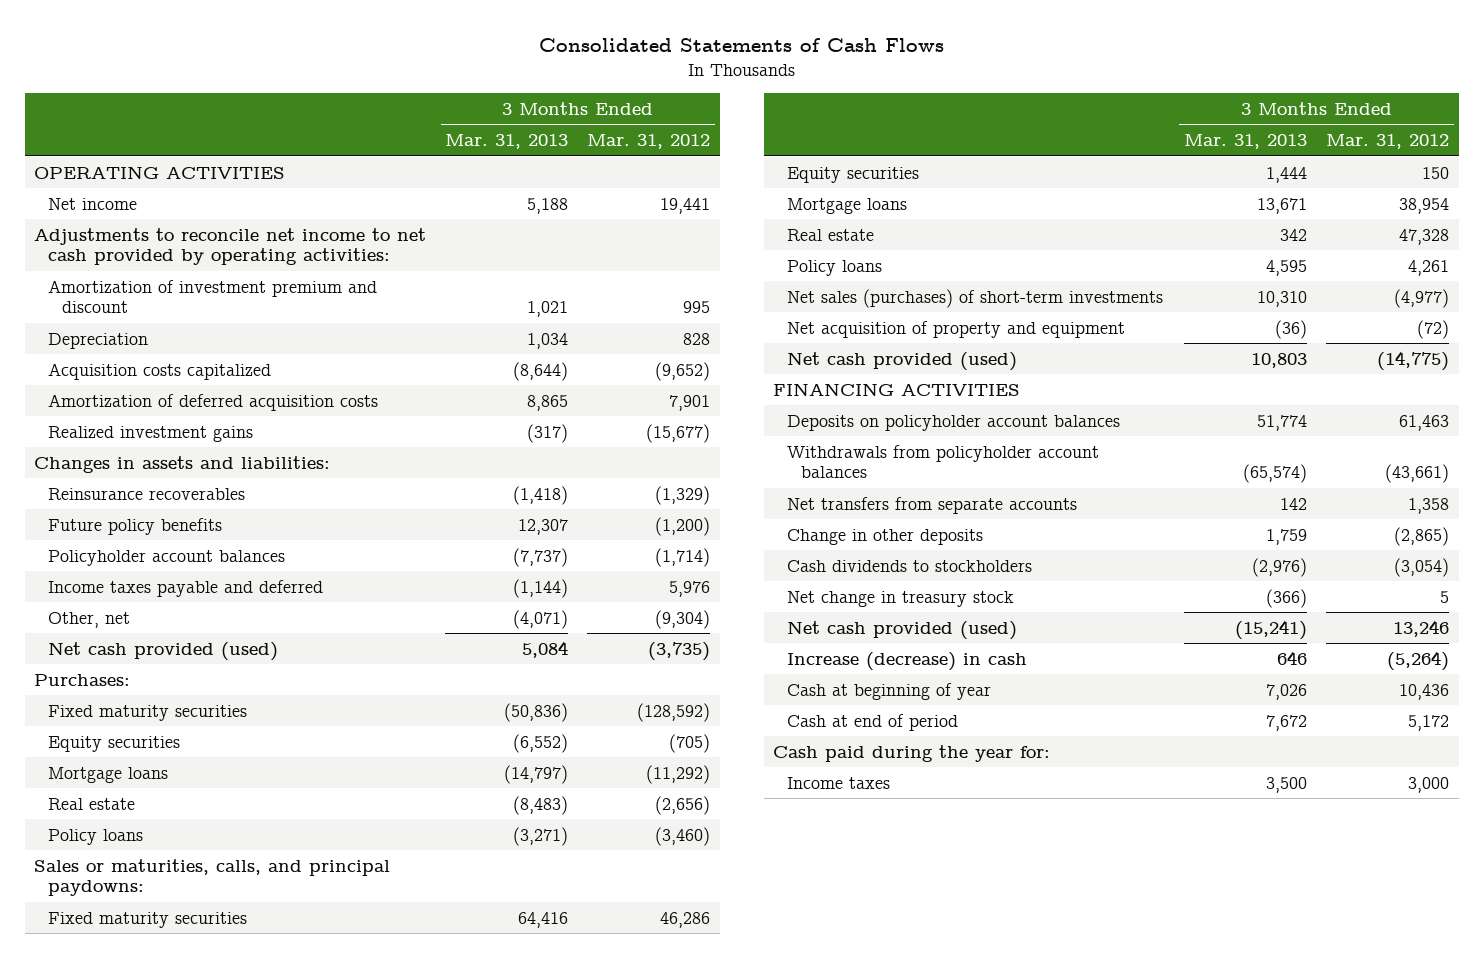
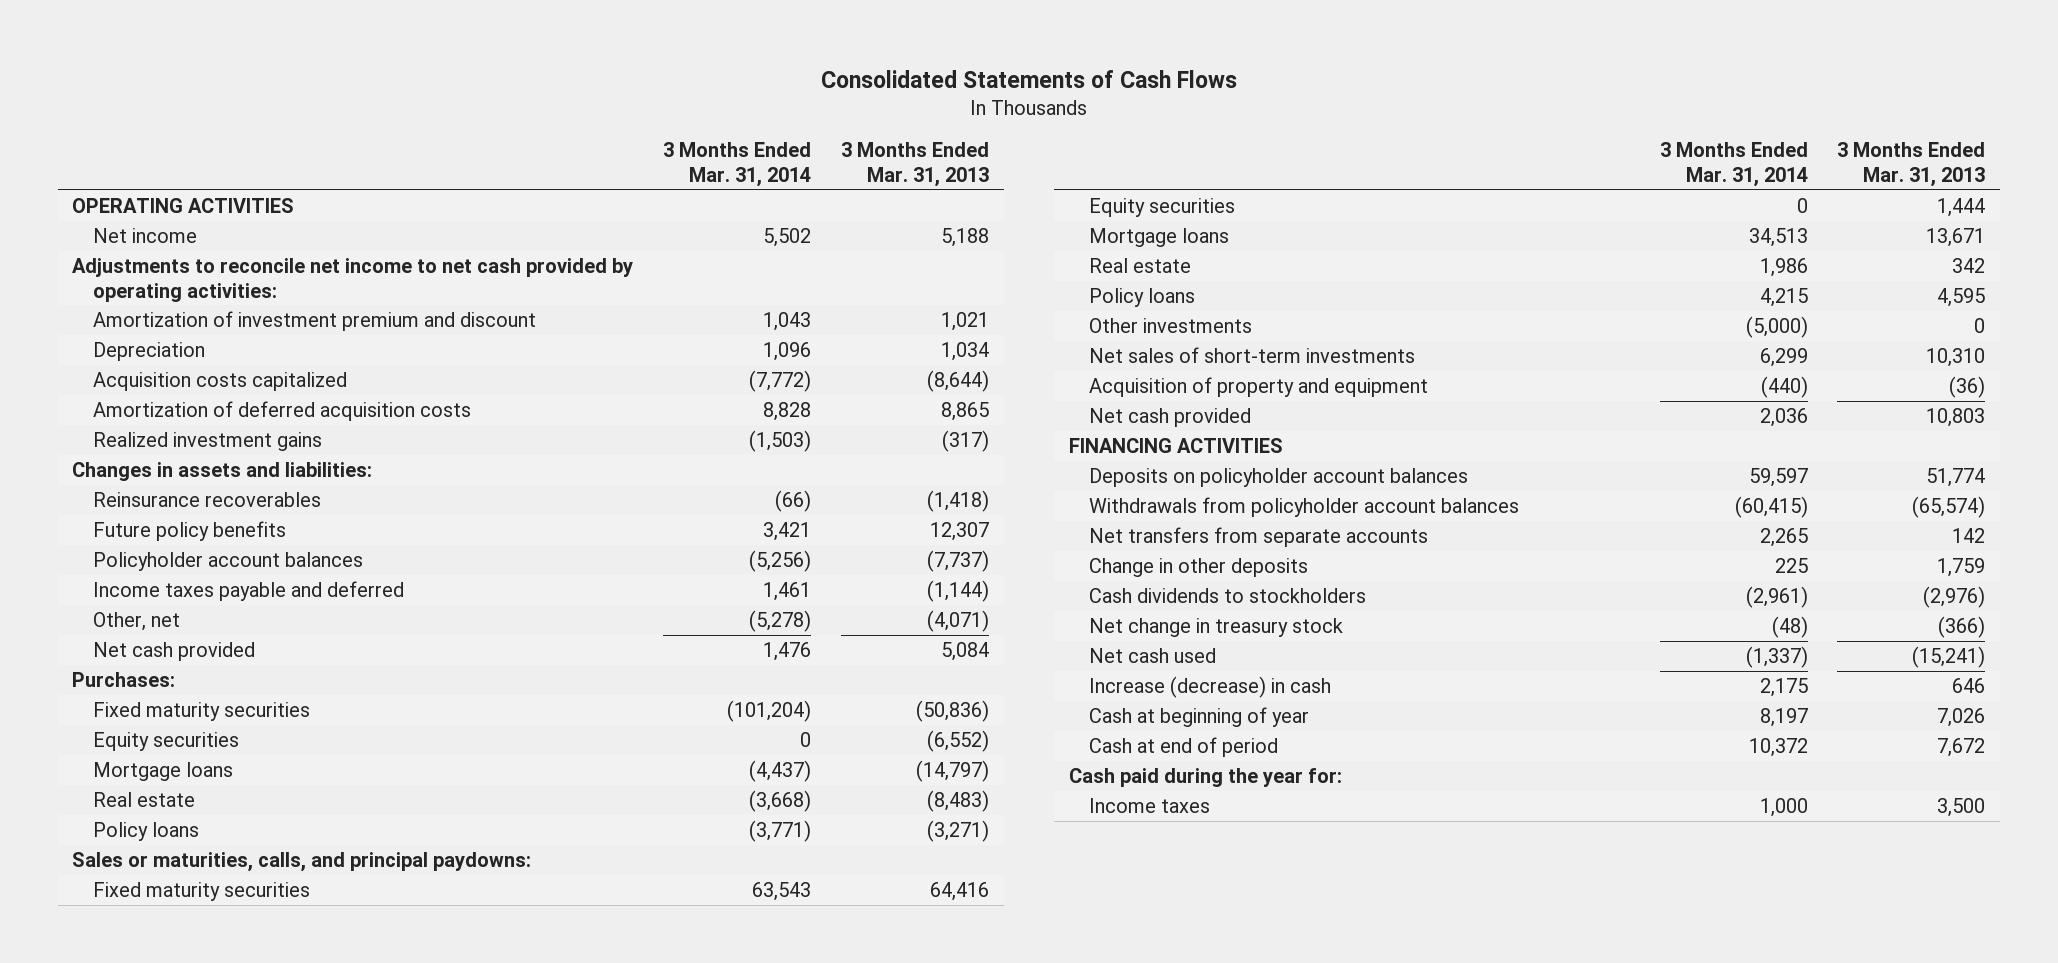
[587,134,711,150] Mar. 31, 2012 -> none
none -> [663,142,812,187] 3 Months Ended Mar. 31, 2014
[48,641,279,661] Net cash provided (used) -> [93,641,256,661] Net cash provided
none -> [1089,317,1253,333] Other investments
[787,288,1164,308] Net sales (purchases) of short-term investments -> [1089,346,1416,363] Net sales of short-term investments
[787,320,1126,338] Net acquisition of property and equipment -> [1089,376,1429,397] Acquisition of property and equipment
[787,351,1018,371] Net cash provided (used) -> [1089,407,1252,427] Net cash provided
[787,620,1018,640] Net cash provided (used) -> [1089,647,1217,663] Net cash used

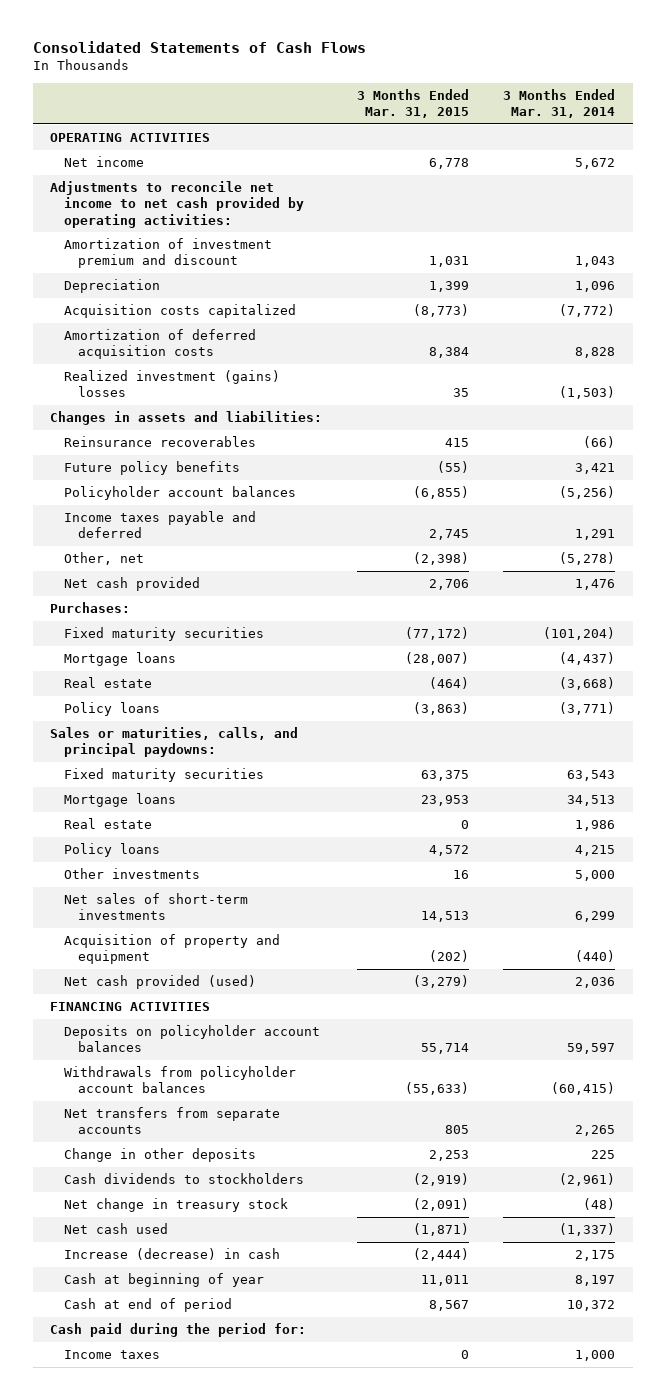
[841,142,990,187] 3 Months Ended Mar. 31, 2013 -> none
none -> [356,88,469,118] 3 Months Ended Mar. 31, 2015
[763,227,812,247] 5,502 -> [575,158,616,170] 5,672
[93,431,323,451] Realized investment gains -> [64,370,281,398] Realized investment (gains) losses
[763,581,812,601] 1,461 -> [575,529,616,541] 1,291
[93,731,240,751] Equity securities -> none
[1089,197,1236,217] Equity securities -> none
[1745,315,1808,338] (5,000) -> [575,870,616,882] 5,000
[1089,407,1252,427] Net cash provided -> [64,975,257,990] Net cash provided (used)
[1068,767,1342,787] Cash paid during the year for: -> [50,1323,307,1338] Cash paid during the period for:

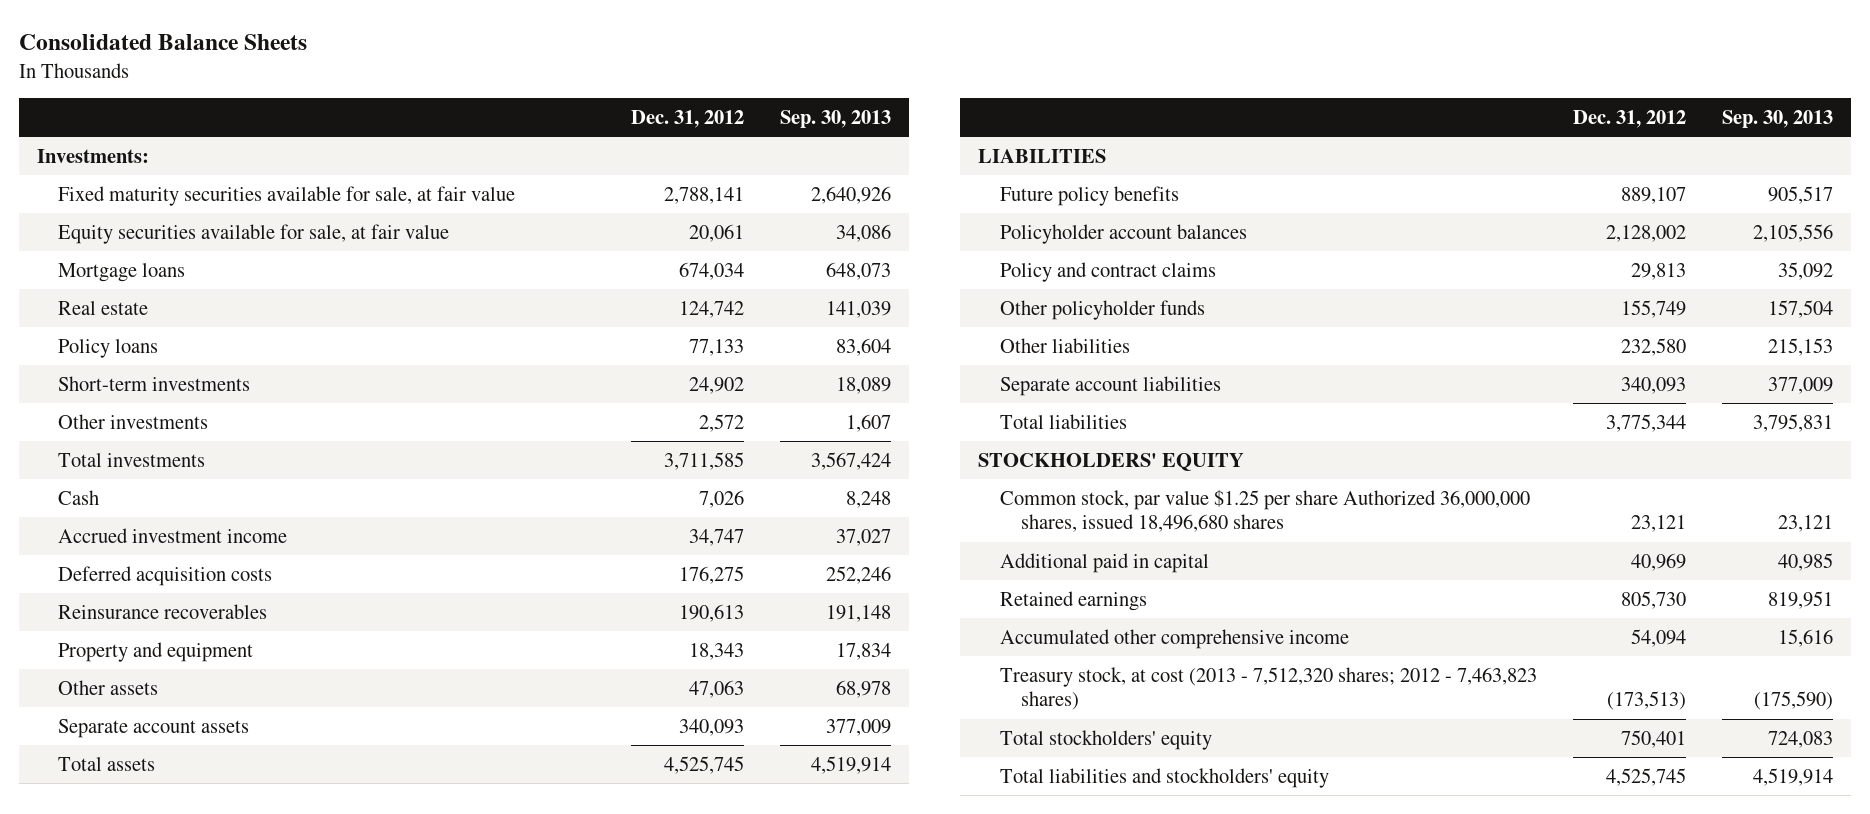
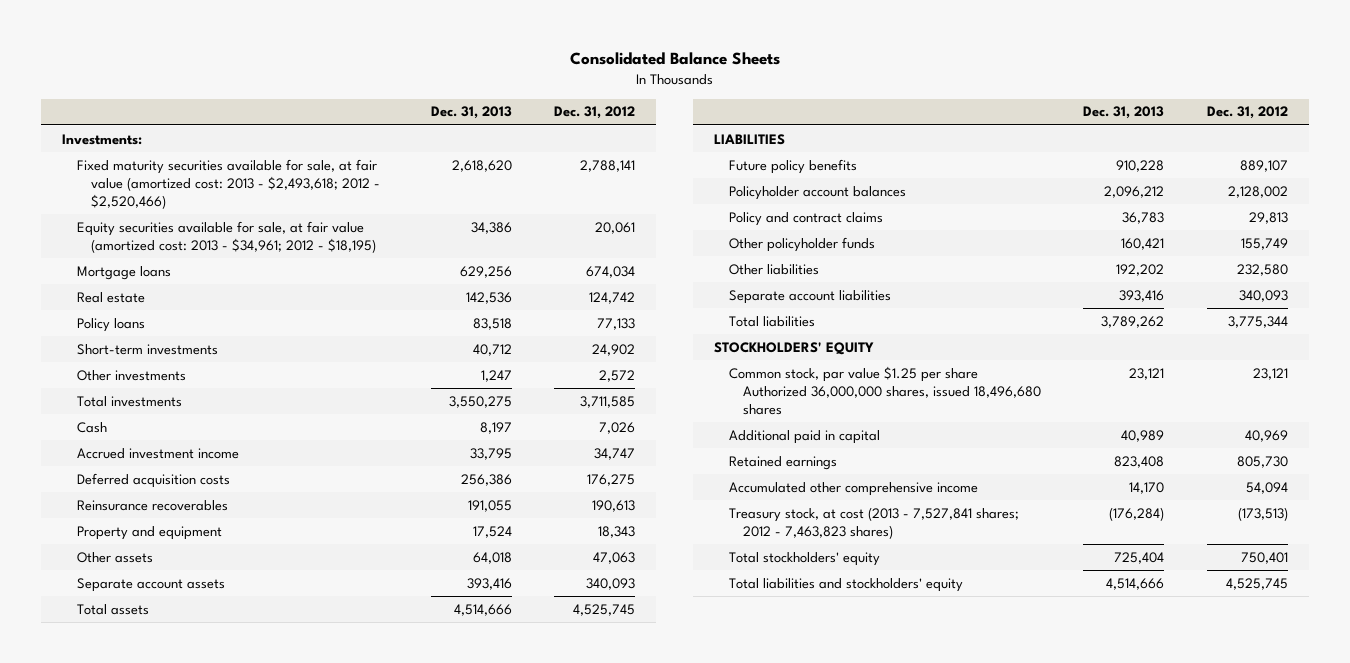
[780,110,892,129] Sep. 30, 2013 -> none
none -> [431,106,513,120] Dec. 31, 2013
[58,185,516,206] Fixed maturity securities available for sale, at fair value -> [76,158,381,210] Fixed maturity securities available for sale, at fair value (amortized cost: 2013 - $2,493,618; 2012 - $2,520,466)
[58,223,450,244] Equity securities available for sale, at fair value -> [76,220,377,253] Equity securities available for sale, at fair value (amortized cost: 2013 - $34,961; 2012 - $18,195)
[999,666,1537,711] Treasury stock, at cost (2013 - 7,512,320 shares; 2012 - 7,463,823 shares) -> [728,506,1019,539] Treasury stock, at cost (2013 - 7,527,841 shares; 2012 - 7,463,823 shares)

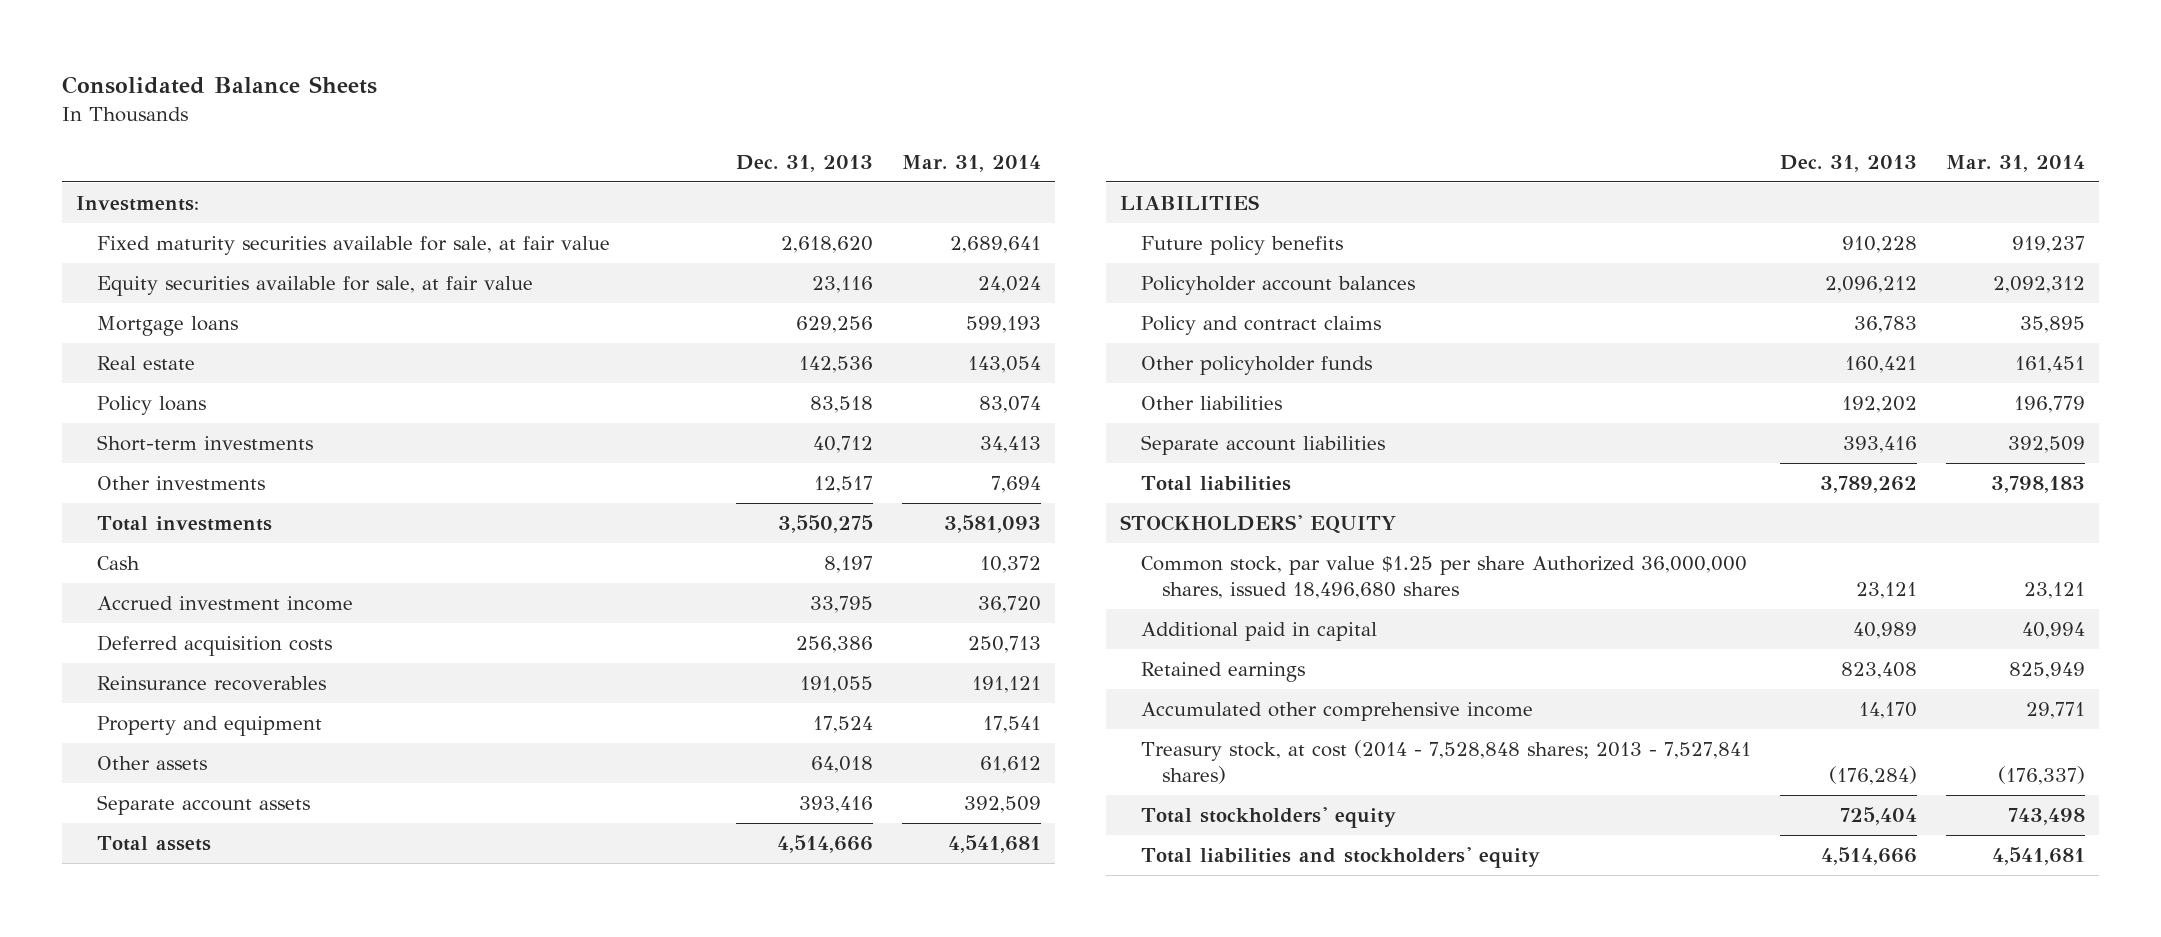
[554,106,636,120] Dec. 31, 2012 -> none
none -> [901,154,1041,172] Mar. 31, 2014
[76,158,381,210] Fixed maturity securities available for sale, at fair value (amortized cost: 2013 - $2,493,618; 2012 - $2,520,466) -> [97,236,611,256] Fixed maturity securities available for sale, at fair value
[76,220,377,253] Equity securities available for sale, at fair value (amortized cost: 2013 - $34,961; 2012 - $18,195) -> [97,276,534,297] Equity securities available for sale, at fair value
[471,221,513,234] 34,386 -> [811,276,873,294] 23,116
[481,369,513,382] 1,247 -> [813,476,873,494] 12,517
[728,506,1019,539] Treasury stock, at cost (2013 - 7,527,841 shares; 2012 - 7,463,823 shares) -> [1141,740,1752,784] Treasury stock, at cost (2014 - 7,528,848 shares; 2013 - 7,527,841 shares)

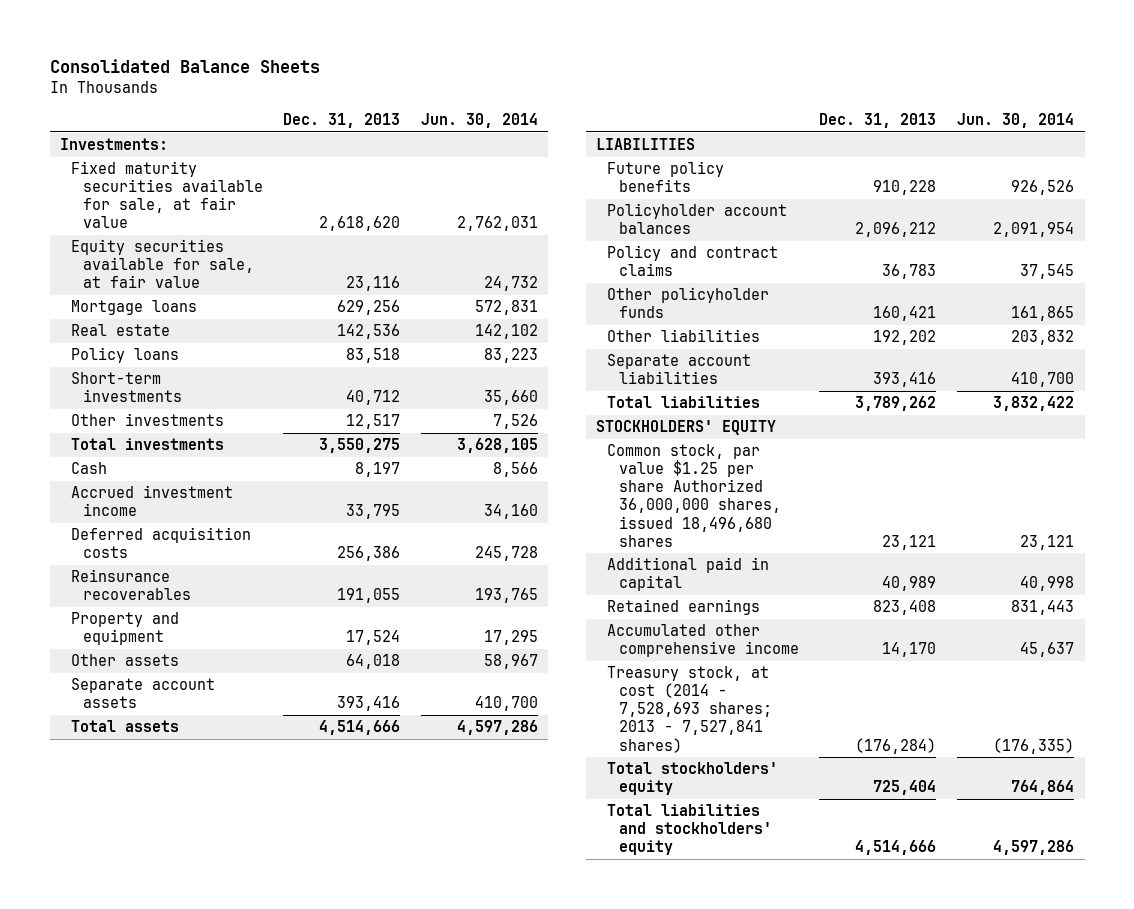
[901,154,1041,172] Mar. 31, 2014 -> none
none -> [420,113,538,129] Jun. 30, 2014
[1141,740,1752,784] Treasury stock, at cost (2014 - 7,528,848 shares; 2013 - 7,527,841 shares) -> [607,666,772,753] Treasury stock, at cost (2014 - 7,528,693 shares; 2013 - 7,527,841 shares)

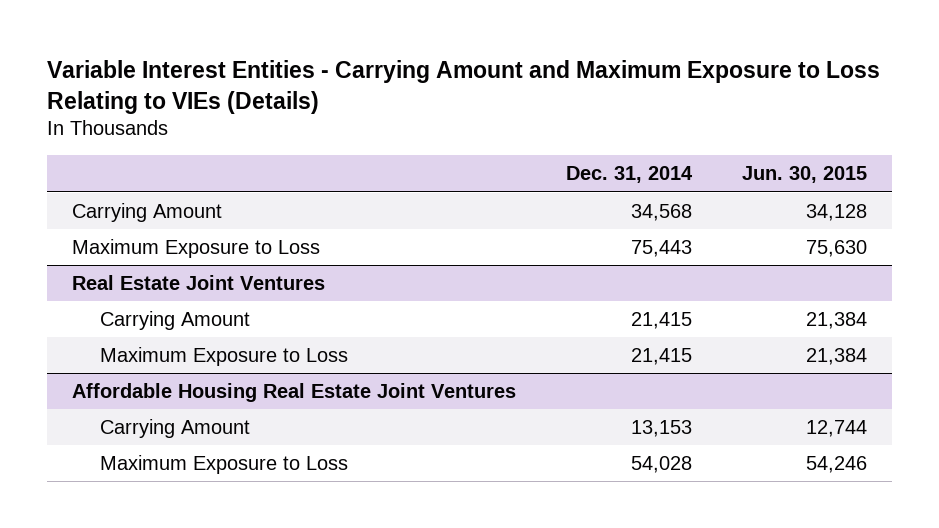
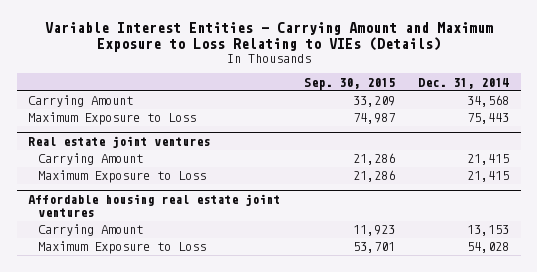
[742,166,868,184] Jun. 30, 2015 -> none
none -> [303,77,395,90] Sep. 30, 2015
[72,274,326,290] Real Estate Joint Ventures -> [28,135,211,148] Real estate joint ventures
[72,382,517,402] Affordable Housing Real Estate Joint Ventures -> [28,193,281,218] Affordable housing real estate joint ventures

